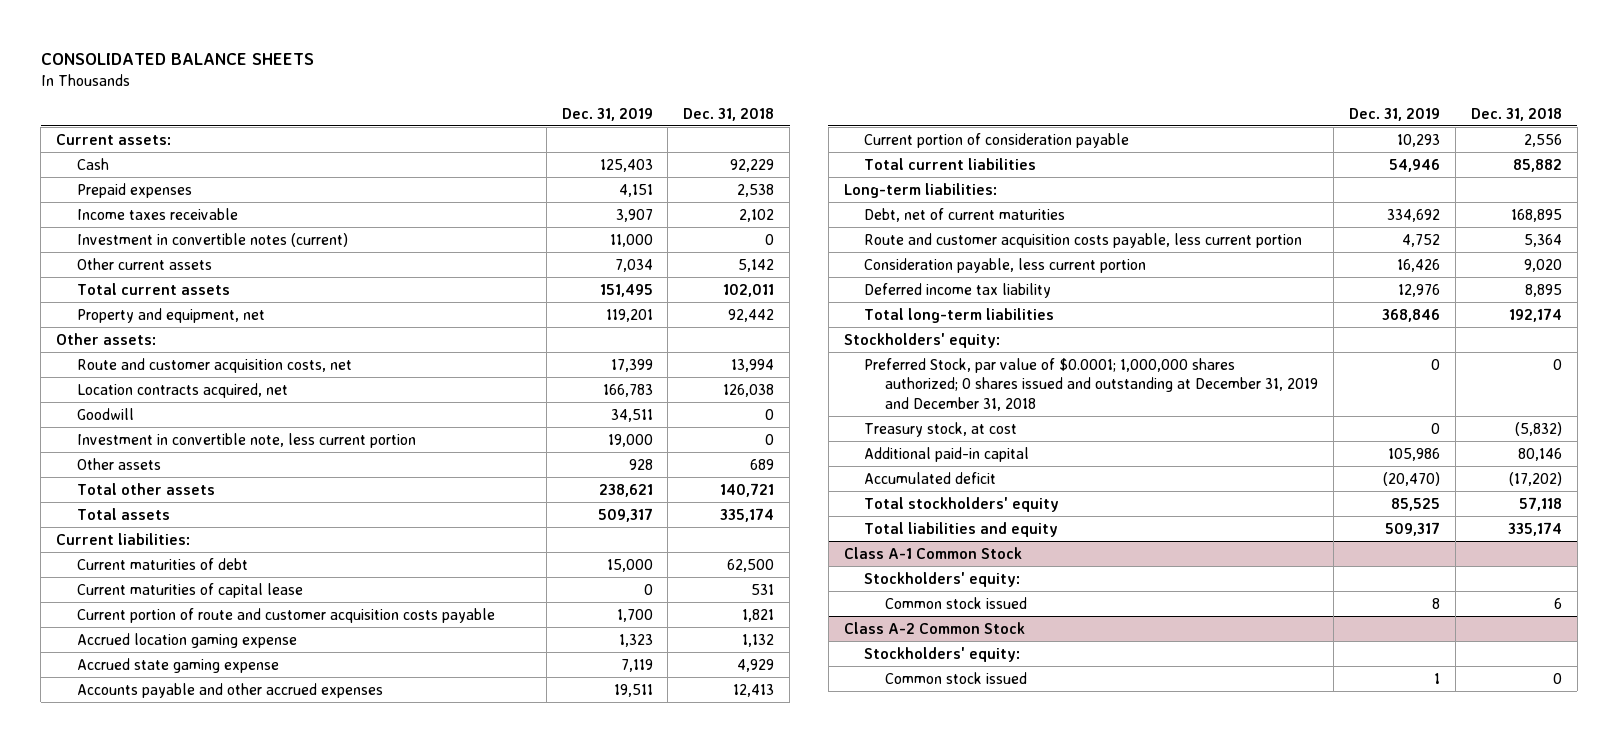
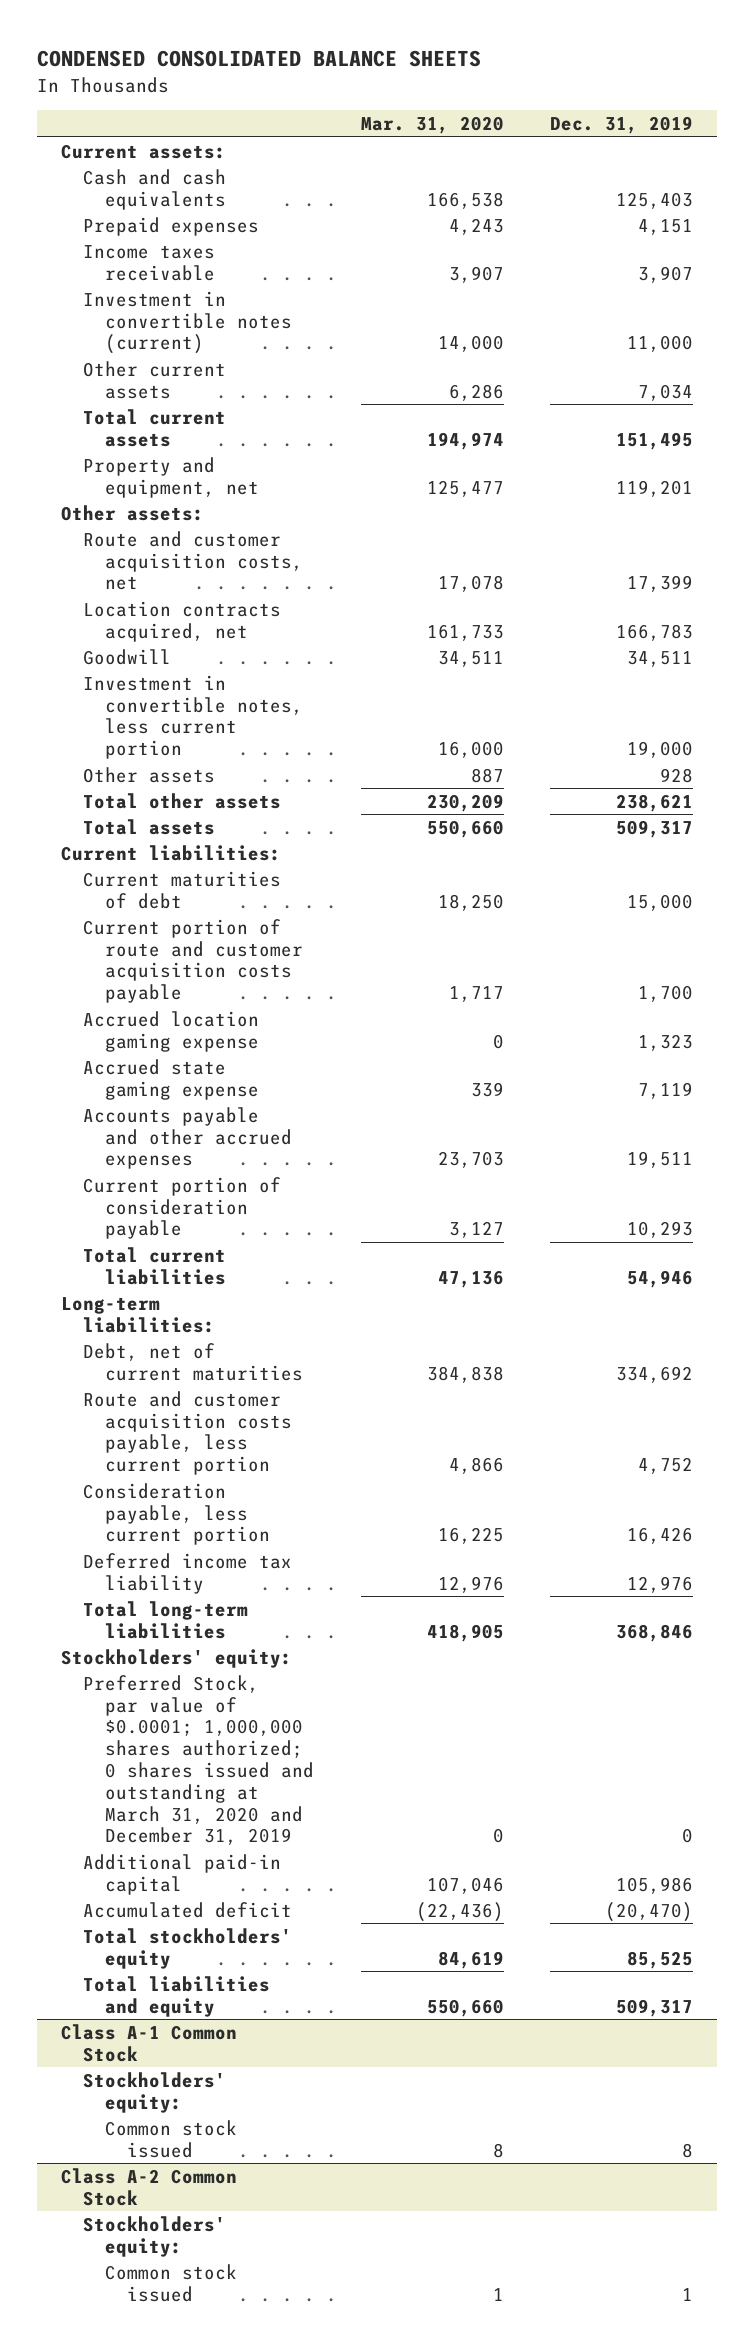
[40,52,314,65] CONSOLIDATED BALANCE SHEETS -> [37,50,482,68] CONDENSED CONSOLIDATED BALANCE SHEETS
[683,107,775,121] Dec. 31, 2018 -> none
none -> [360,115,504,134] Mar. 31, 2020
[76,157,109,170] Cash -> [82,168,226,210] Cash and cash equivalents
[76,432,416,448] Investment in convertible note, less current portion -> [82,674,303,760] Investment in convertible notes, less current portion
[76,582,303,598] Current maturities of capital lease -> none
[864,421,1018,437] Treasury stock, at cost -> none
[864,357,1319,411] Preferred Stock, par value of $0.0001; 1,000,000 shares authorized; 0 shares issued and outstanding at December 31, 2019 and December 31, 2018 -> [82,1674,314,1846] Preferred Stock, par value of $0.0001; 1,000,000 shares authorized; 0 shares issued and outstanding at March 31, 2020 and December 31, 2019

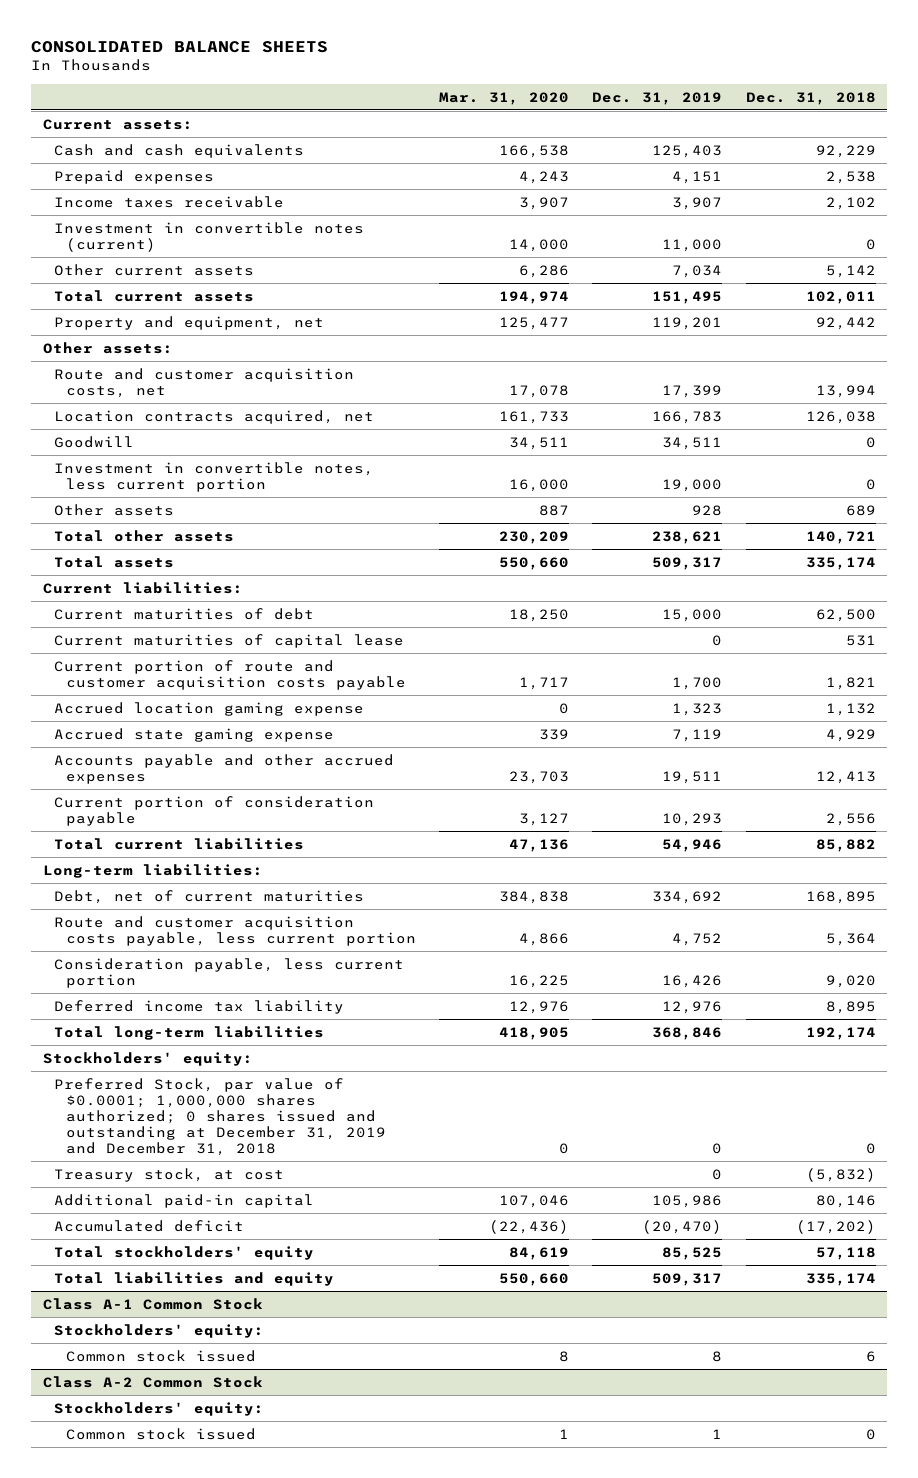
[37,50,482,68] CONDENSED CONSOLIDATED BALANCE SHEETS -> [31,41,329,54] CONSOLIDATED BALANCE SHEETS
none -> [745,91,876,105] Dec. 31, 2018
none -> [54,633,405,648] Current maturities of capital lease
[82,1674,314,1846] Preferred Stock, par value of $0.0001; 1,000,000 shares authorized; 0 shares issued and outstanding at March 31, 2020 and December 31, 2019 -> [54,1077,386,1156] Preferred Stock, par value of $0.0001; 1,000,000 shares authorized; 0 shares issued and outstanding at December 31, 2019 and December 31, 2018
none -> [54,1167,285,1182] Treasury stock, at cost

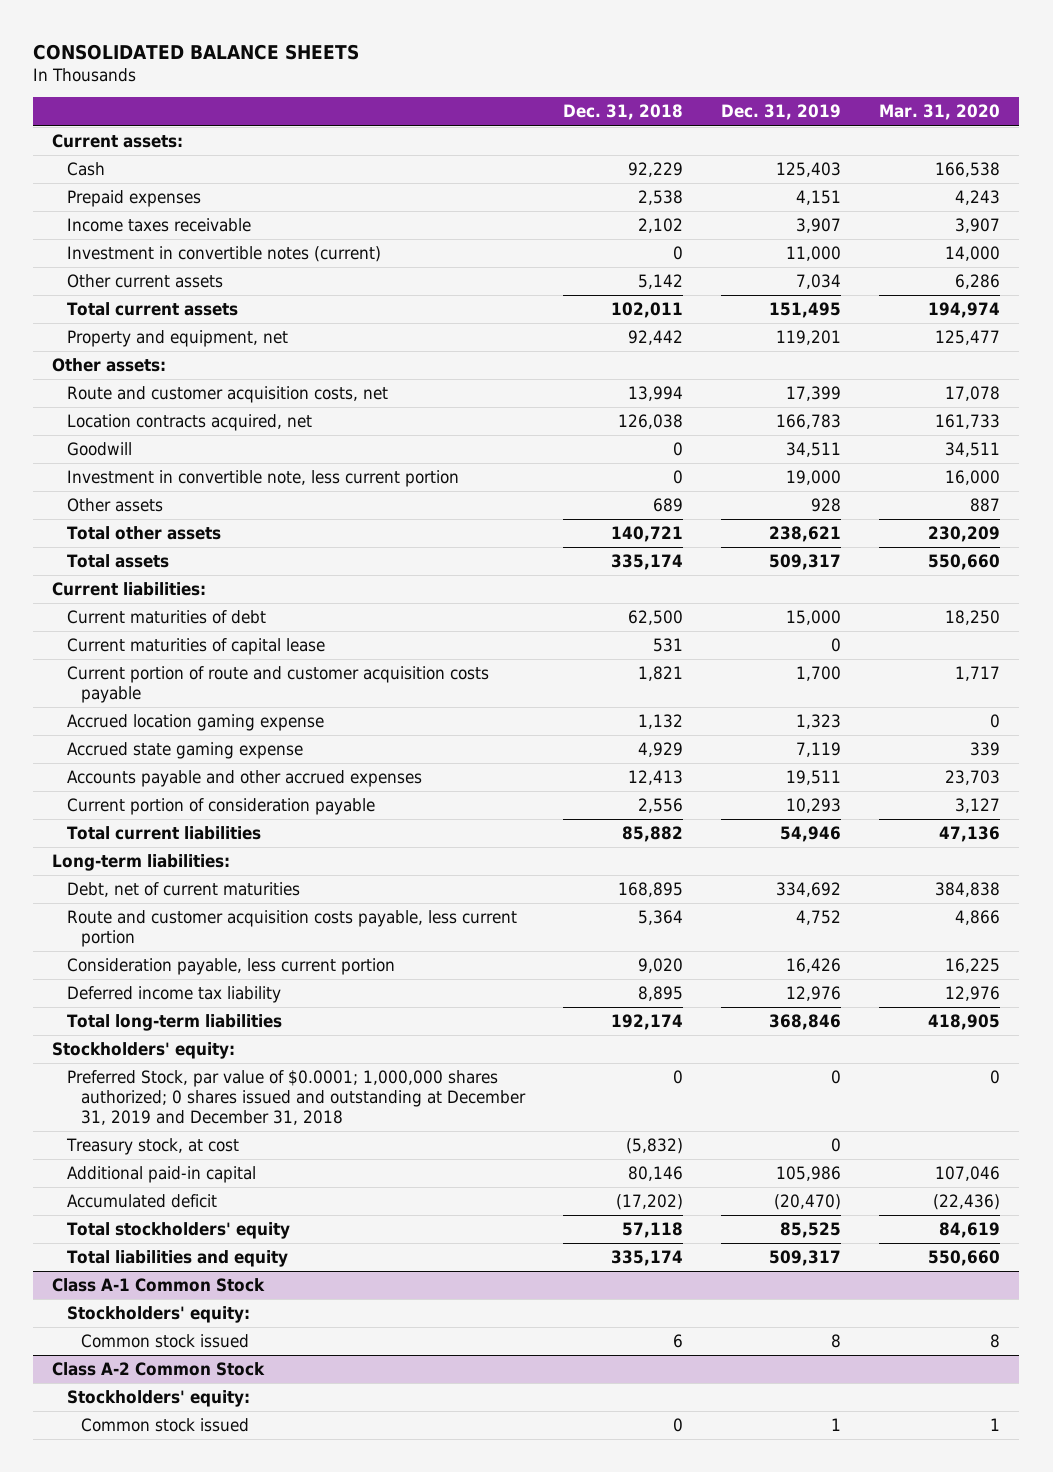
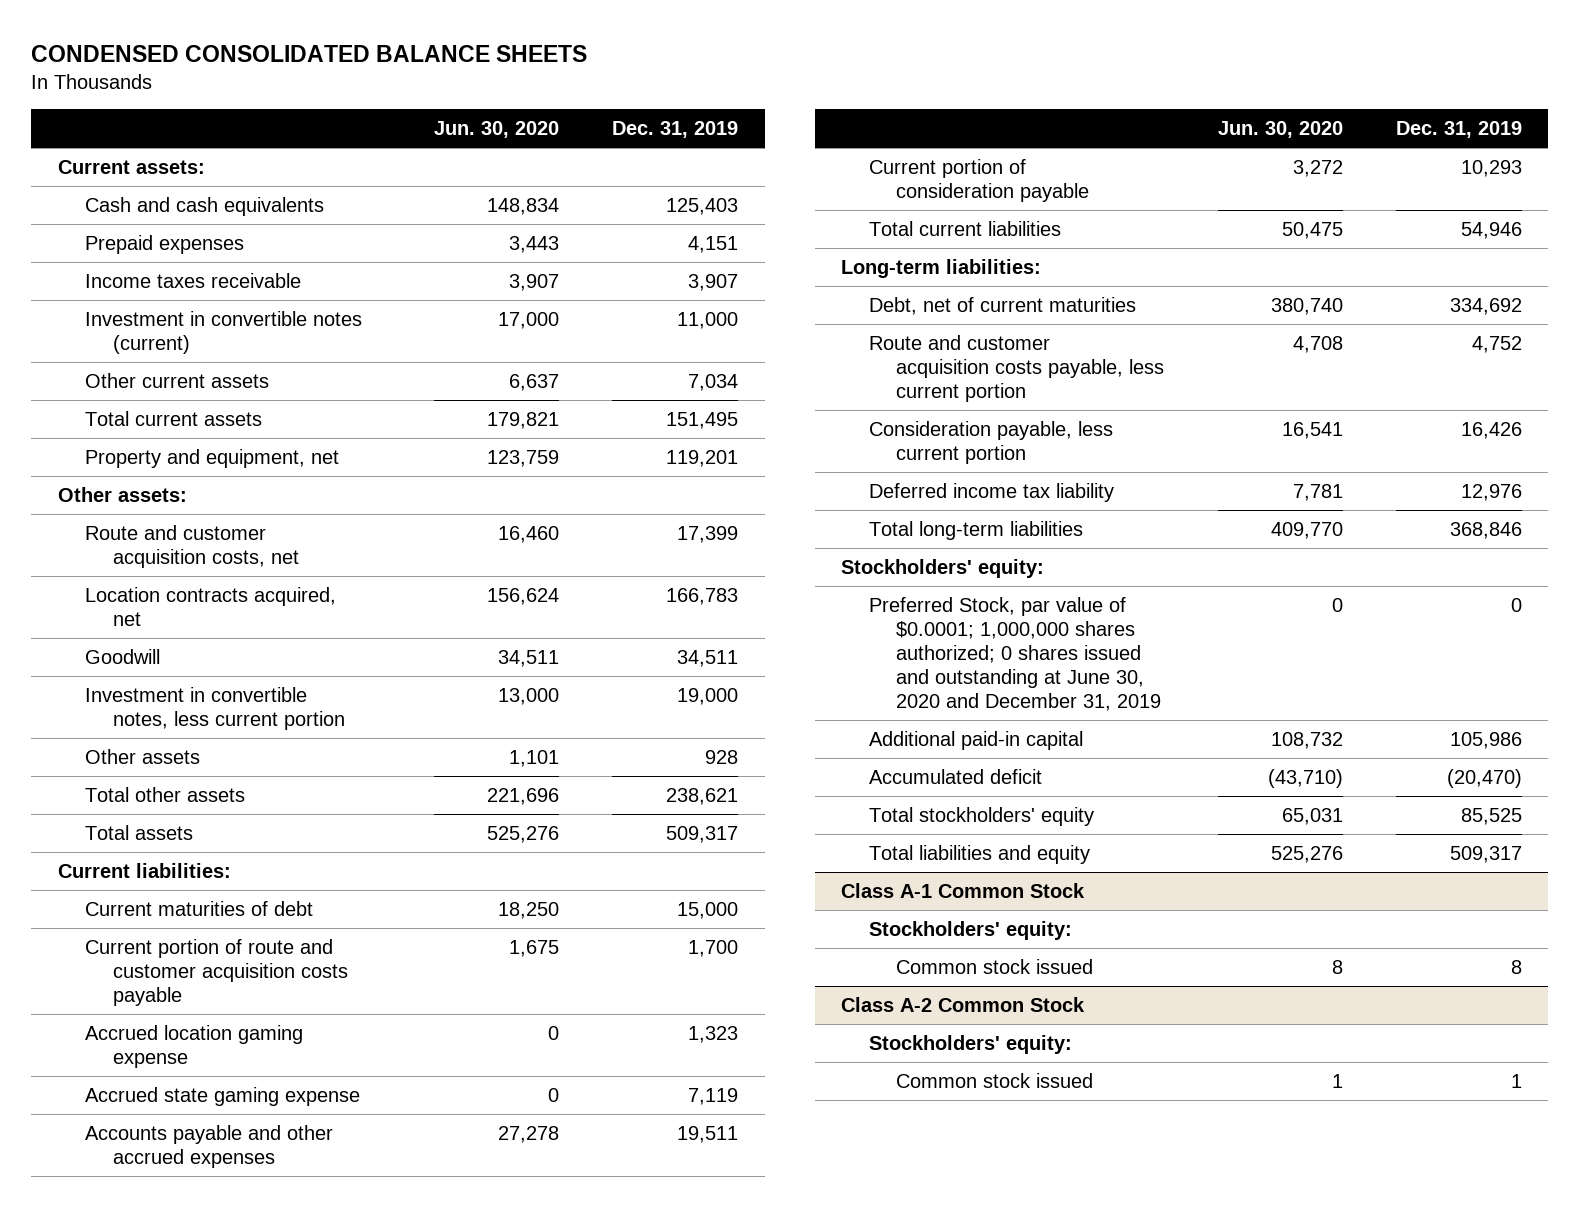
[33,43,360,60] CONSOLIDATED BALANCE SHEETS -> [31,45,588,63] CONDENSED CONSOLIDATED BALANCE SHEETS
[563,104,684,121] Dec. 31, 2018 -> none
[879,104,1001,121] Mar. 31, 2020 -> none
none -> [434,121,560,139] Jun. 30, 2020
[66,162,105,177] Cash -> [85,196,325,216] Cash and cash equivalents
[66,470,459,488] Investment in convertible note, less current portion -> [85,686,345,730] Investment in convertible notes, less current portion
[66,638,325,656] Current maturities of capital lease -> none
[65,1138,239,1156] Treasury stock, at cost -> none
[66,1070,527,1125] Preferred Stock, par value of $0.0001; 1,000,000 shares authorized; 0 shares issued and outstanding at December 31, 2019 and December 31, 2018 -> [868,596,1162,712] Preferred Stock, par value of $0.0001; 1,000,000 shares authorized; 0 shares issued and outstanding at June 30, 2020 and December 31, 2019

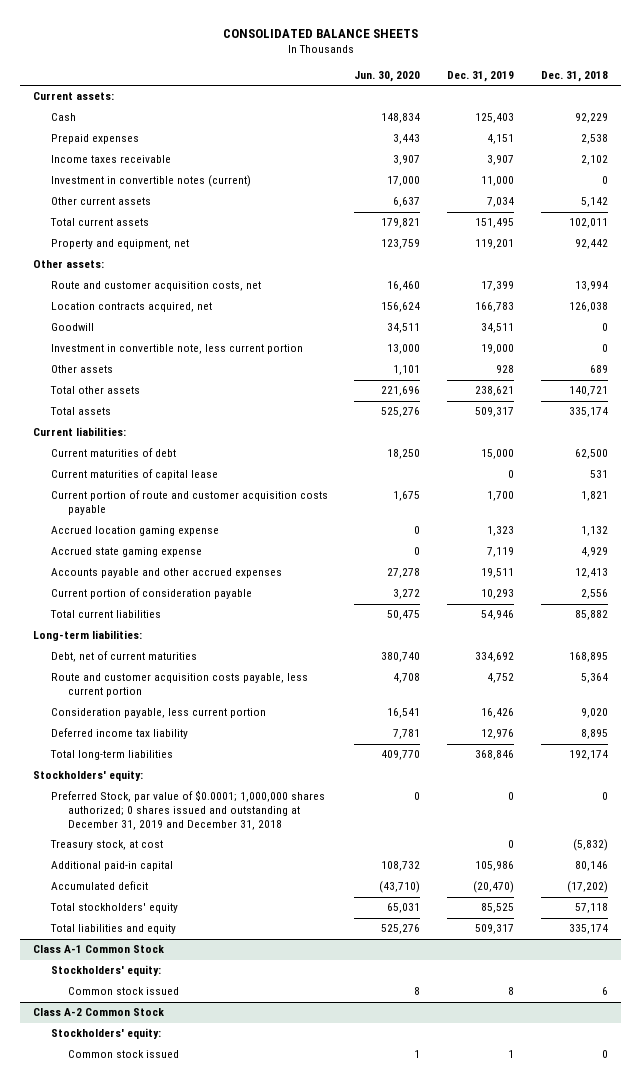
[31,45,588,63] CONDENSED CONSOLIDATED BALANCE SHEETS -> [222,28,418,38] CONSOLIDATED BALANCE SHEETS
none -> [540,70,608,82] Dec. 31, 2018
[85,196,325,216] Cash and cash equivalents -> [50,113,76,122] Cash
[85,686,345,730] Investment in convertible notes, less current portion -> [50,344,303,355] Investment in convertible note, less current portion
none -> [50,469,218,481] Current maturities of capital lease
[868,596,1162,712] Preferred Stock, par value of $0.0001; 1,000,000 shares authorized; 0 shares issued and outstanding at June 30, 2020 and December 31, 2019 -> [50,790,325,830] Preferred Stock, par value of $0.0001; 1,000,000 shares authorized; 0 shares issued and outstanding at December 31, 2019 and December 31, 2018
none -> [49,840,163,851] Treasury stock, at cost

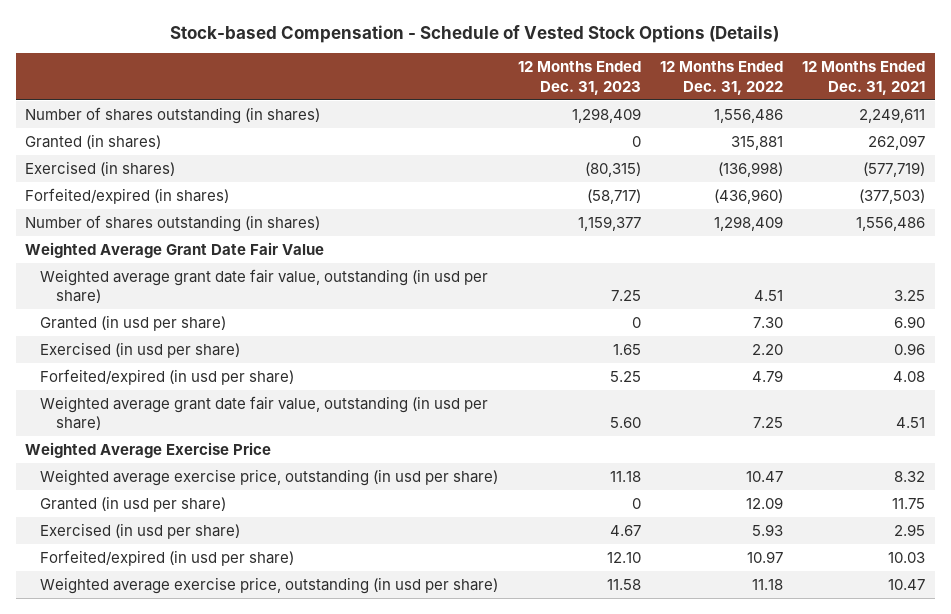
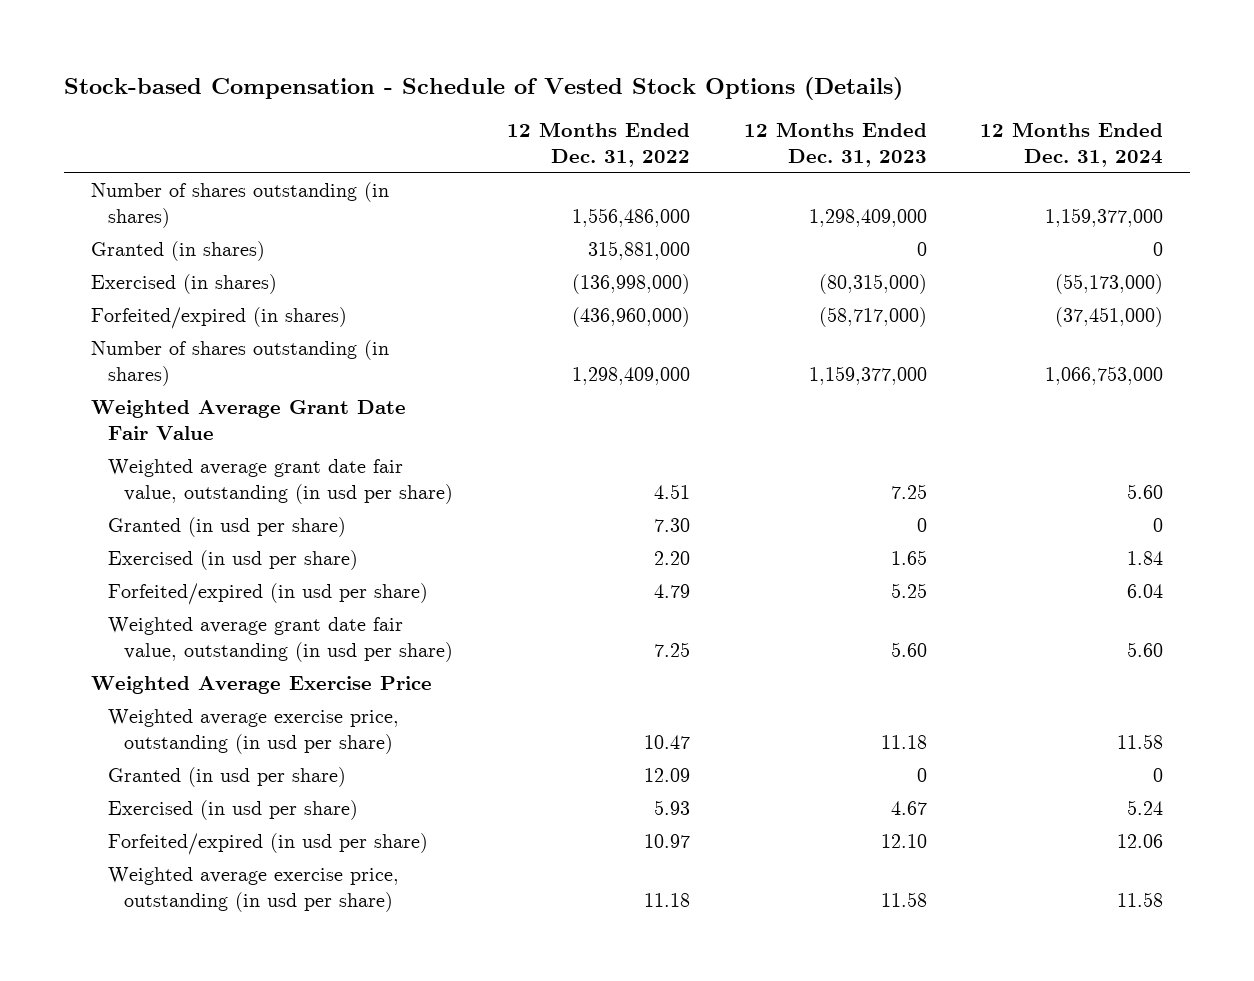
[802,61,926,95] 12 Months Ended Dec. 31, 2021 -> none
none -> [980,122,1164,167] 12 Months Ended Dec. 31, 2024
[571,107,641,123] 1,298,409 -> [808,208,927,227] 1,298,409,000
[714,108,784,123] 1,556,486 -> [572,207,691,227] 1,556,486,000
[731,135,784,150] 315,881 -> [588,241,691,261] 315,881,000
[584,161,641,177] (80,315) -> [818,274,927,295] (80,315,000)
[718,161,784,177] (136,998) -> [572,274,691,295] (136,998,000)
[586,188,641,204] (58,717) -> [818,307,927,328] (58,717,000)
[714,188,784,204] (436,960) -> [572,307,691,328] (436,960,000)
[577,215,641,231] 1,159,377 -> [808,365,927,385] 1,159,377,000
[714,215,784,231] 1,298,409 -> [572,366,691,385] 1,298,409,000

